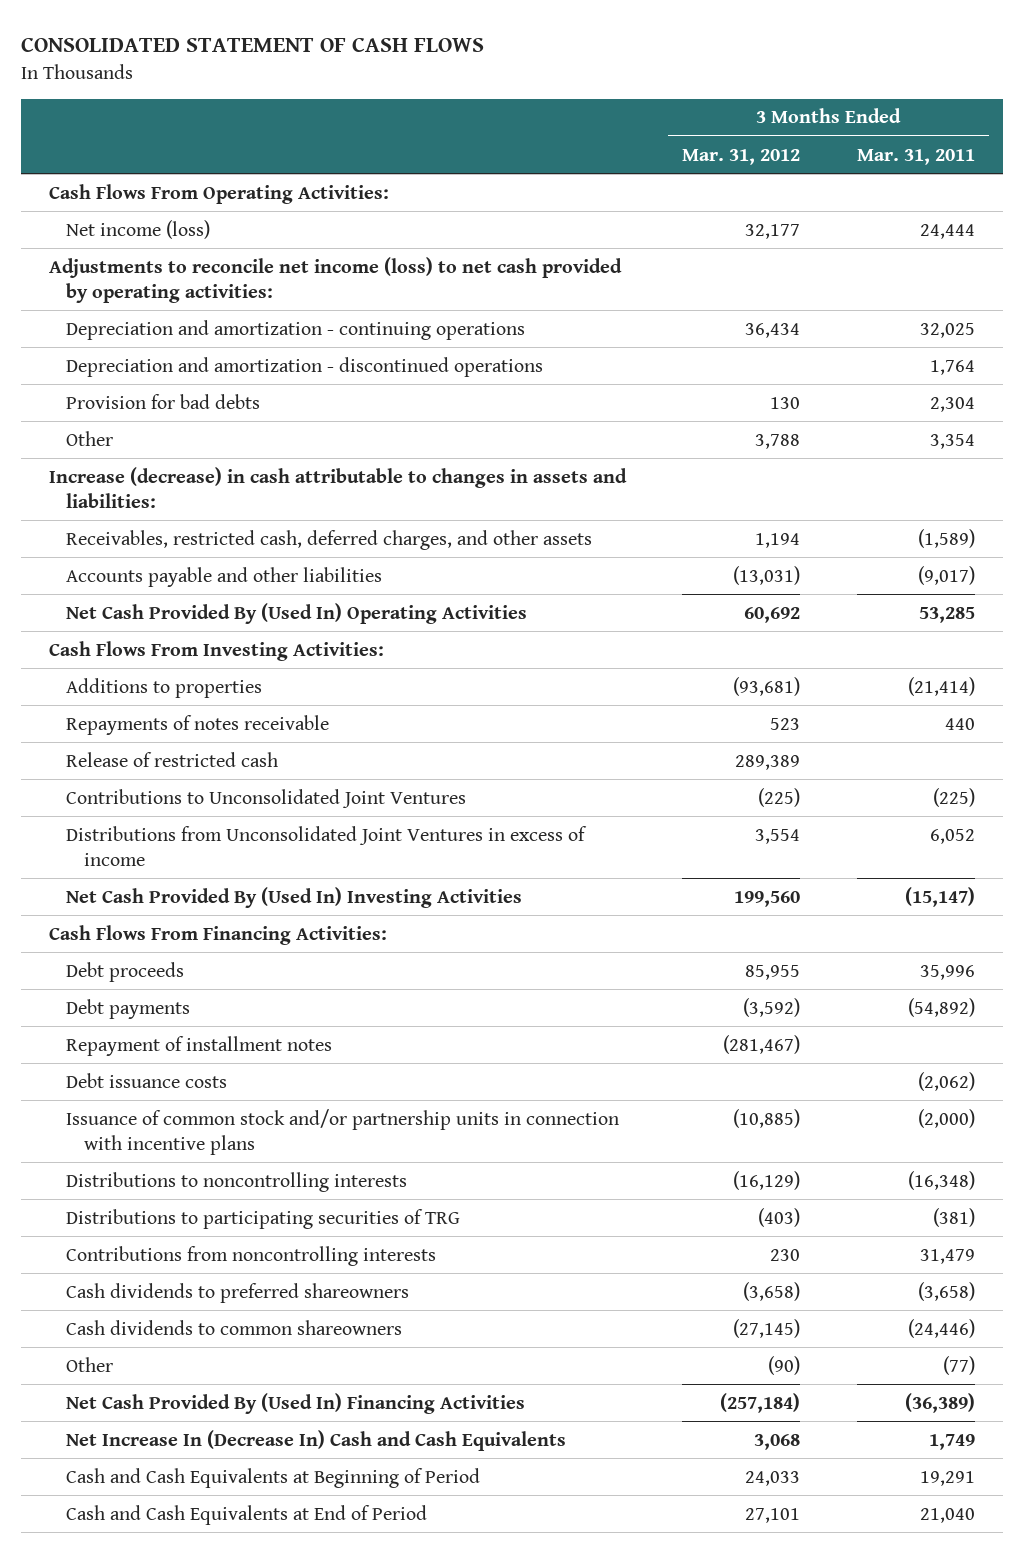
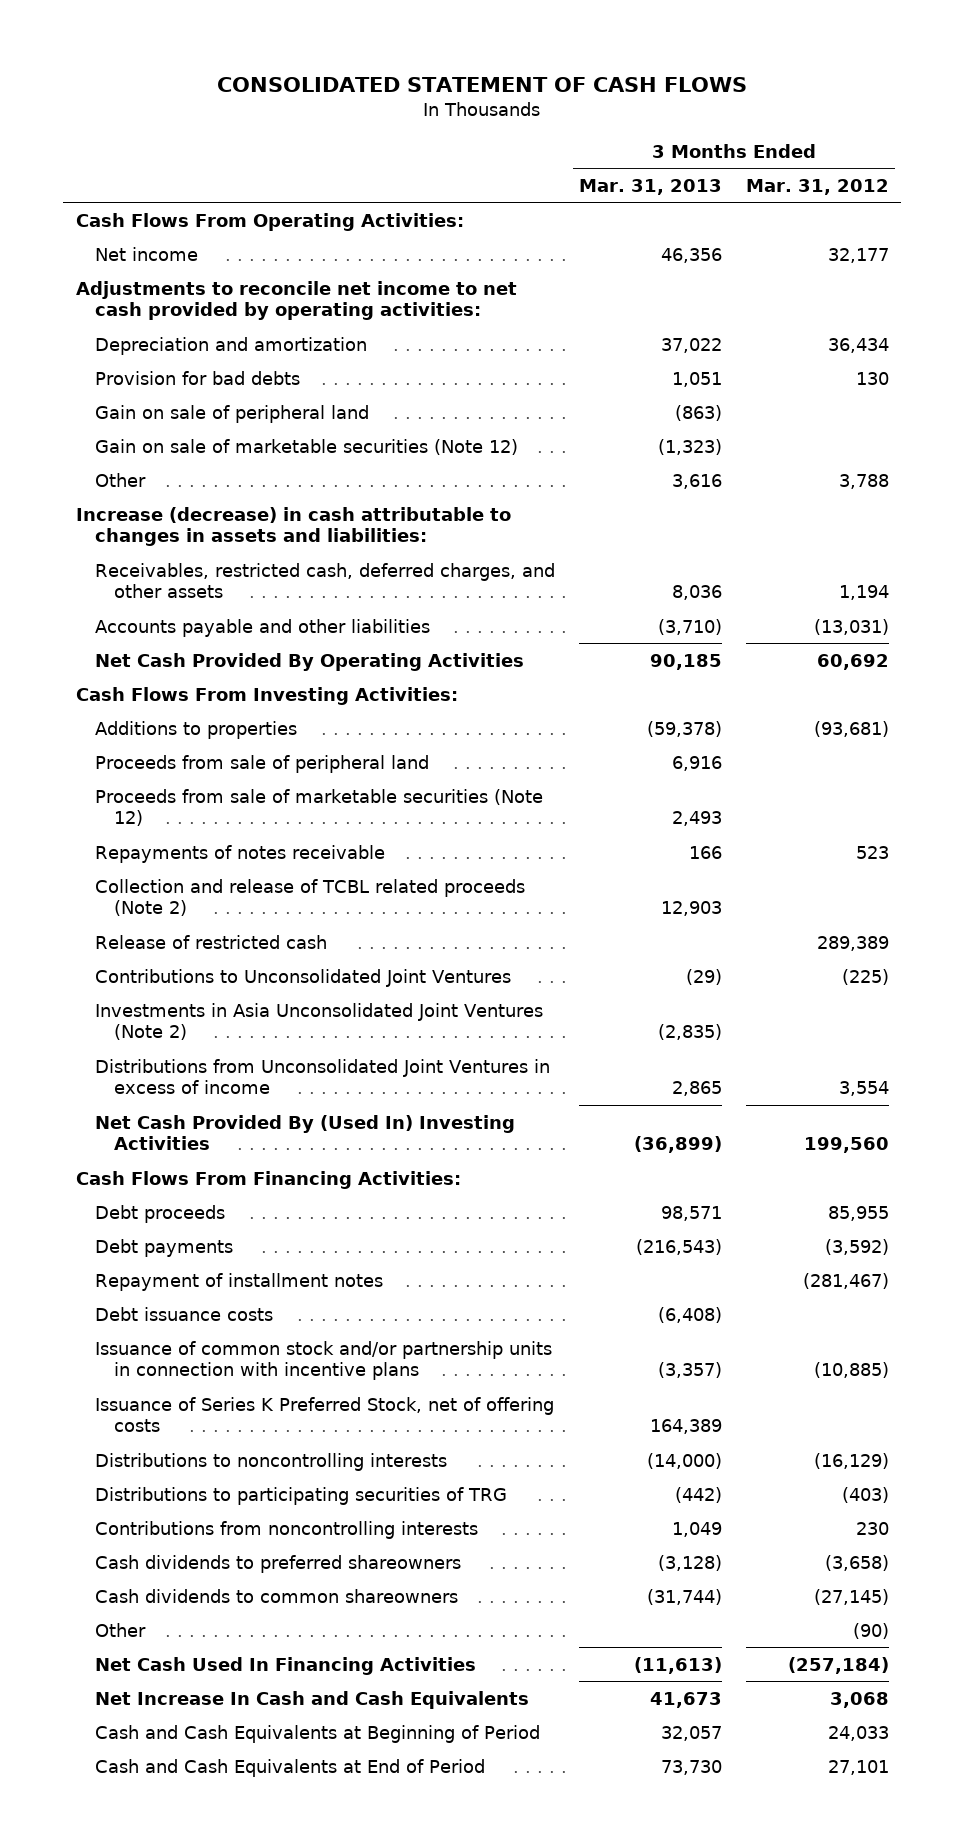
[856,148,975,165] Mar. 31, 2011 -> none
none -> [578,178,722,195] Mar. 31, 2013
[66,356,544,377] Depreciation and amortization - discontinued operations -> none
[66,219,211,239] Net income (loss) -> [94,246,198,261] Net income
[48,256,622,303] Adjustments to reconcile net income (loss) to net cash provided by operating activities: -> [75,280,517,321] Adjustments to reconcile net income to net cash provided by operating activities:
[66,319,526,340] Depreciation and amortization - continuing operations -> [94,336,367,355] Depreciation and amortization
none -> [94,404,369,423] Gain on sale of peripheral land
none -> [94,438,518,455] Gain on sale of marketable securities (Note 12)
[66,602,528,624] Net Cash Provided By (Used In) Operating Activities -> [94,652,524,671] Net Cash Provided By Operating Activities
none -> [94,754,429,773] Proceeds from sale of peripheral land
none -> [94,788,543,827] Proceeds from sale of marketable securities (Note 12)
none -> [94,878,525,917] Collection and release of TCBL related proceeds (Note 2)
none -> [94,1002,543,1041] Investments in Asia Unconsolidated Joint Ventures (Note 2)
none -> [94,1396,554,1433] Issuance of Series K Preferred Stock, net of offering costs
[66,1392,526,1414] Net Cash Provided By (Used In) Financing Activities -> [94,1656,476,1675] Net Cash Used In Financing Activities
[66,1429,567,1451] Net Increase In (Decrease In) Cash and Cash Equivalents -> [94,1690,529,1709] Net Increase In Cash and Cash Equivalents

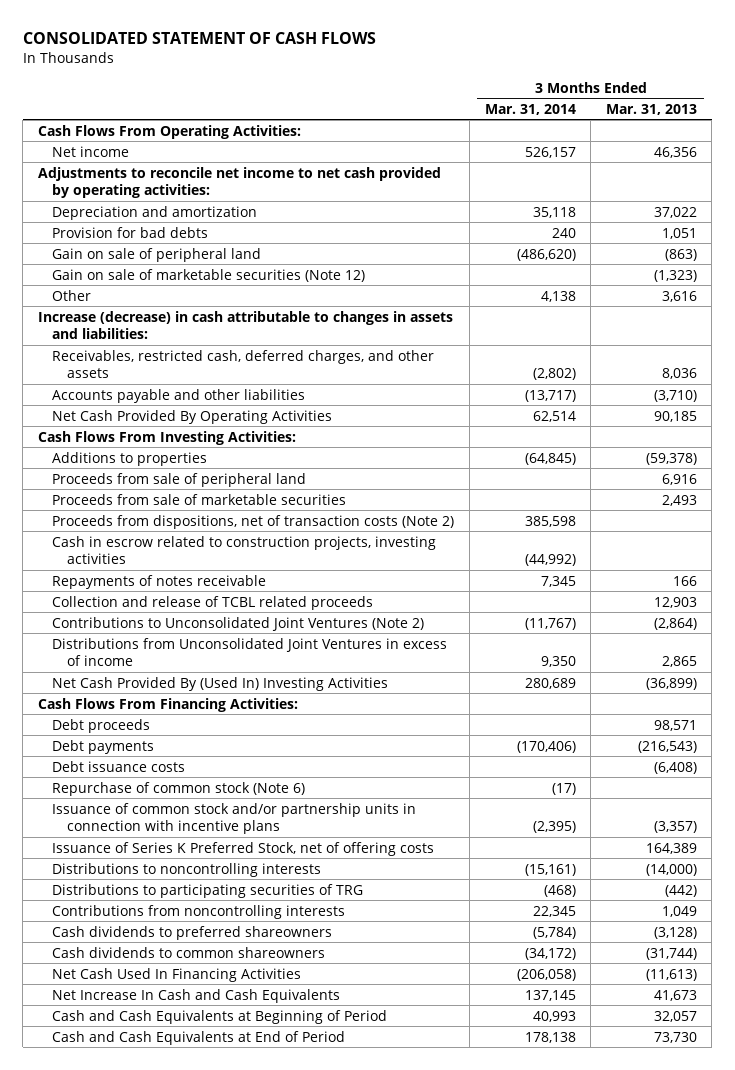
[746,178,890,195] Mar. 31, 2012 -> none
none -> [484,103,576,115] Mar. 31, 2014
[94,788,543,827] Proceeds from sale of marketable securities (Note 12) -> [52,493,347,505] Proceeds from sale of marketable securities
none -> [52,514,455,529] Proceeds from dispositions, net of transaction costs (Note 2)
none -> [52,535,437,565] Cash in escrow related to construction projects, investing activities
[94,934,327,949] Release of restricted cash -> none
[94,1002,543,1041] Investments in Asia Unconsolidated Joint Ventures (Note 2) -> none
[94,878,525,917] Collection and release of TCBL related proceeds (Note 2) -> [52,595,374,610] Collection and release of TCBL related proceeds
[94,968,511,987] Contributions to Unconsolidated Joint Ventures -> [52,616,425,631] Contributions to Unconsolidated Joint Ventures (Note 2)
[685,968,722,985] (29) -> [653,617,697,630] (2,864)
[94,1272,383,1291] Repayment of installment notes -> none
none -> [52,781,306,796] Repurchase of common stock (Note 6)
[94,1622,146,1637] Other -> none

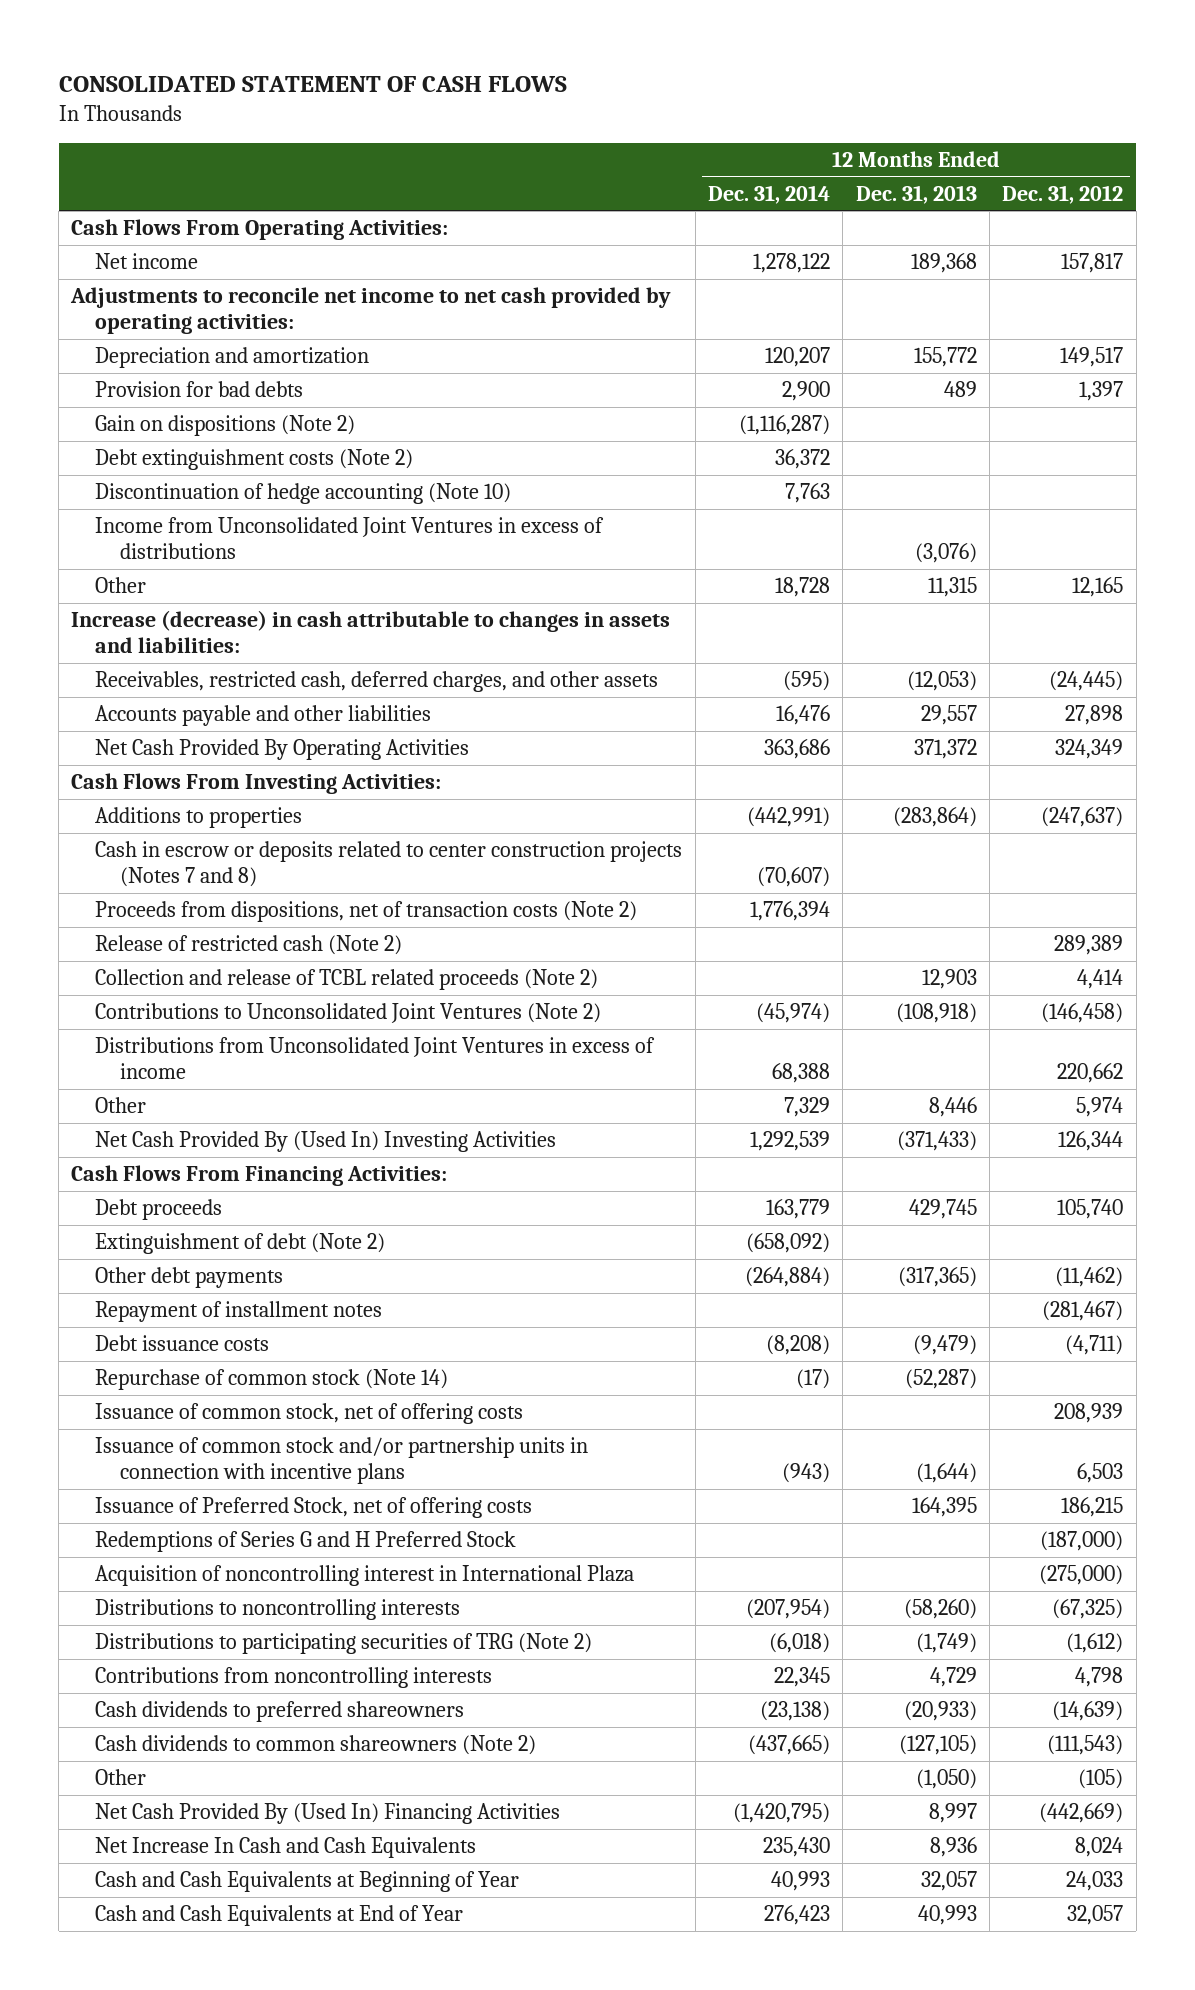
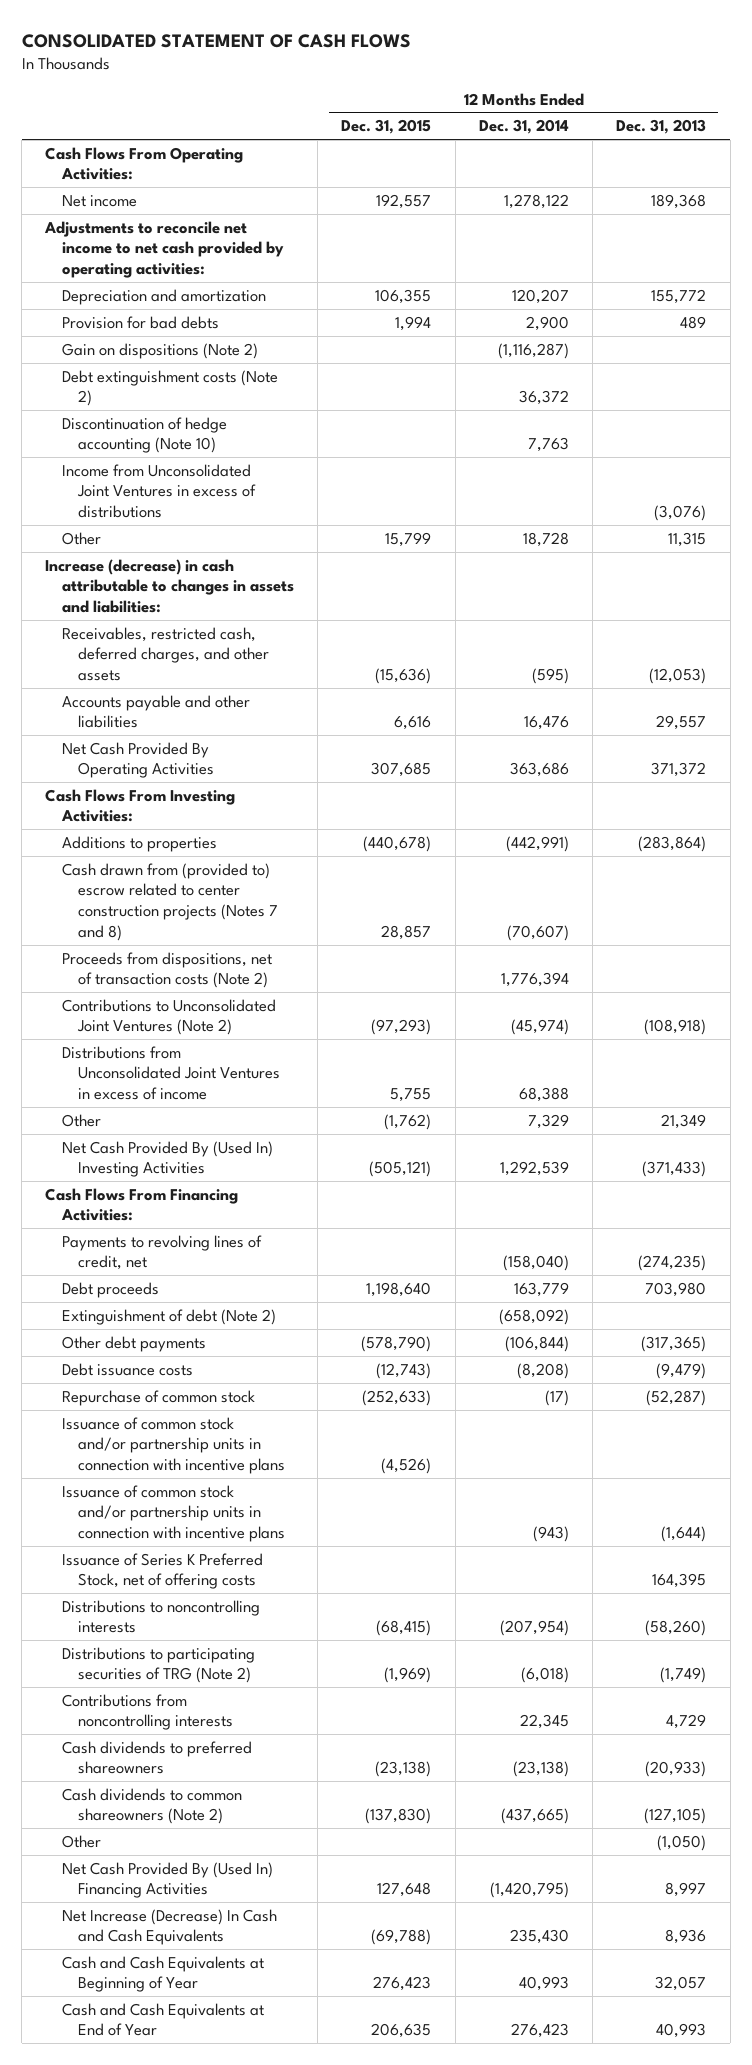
[1002,184,1124,204] Dec. 31, 2012 -> none
none -> [341,119,432,135] Dec. 31, 2015
[95,841,683,888] Cash in escrow or deposits related to center construction projects (Notes 7 and 8) -> [61,862,279,941] Cash drawn from (provided to) escrow related to center construction projects (Notes 7 and 8)
[95,935,403,956] Release of restricted cash (Note 2) -> none
[95,969,599,991] Collection and release of TCBL related proceeds (Note 2) -> none
[928,1097,977,1118] 8,446 -> [661,1113,707,1129] 21,349
none -> [61,1234,262,1271] Payments to revolving lines of credit, net
[908,1199,977,1220] 429,745 -> [645,1281,707,1297] 703,980
[95,1301,383,1323] Repayment of installment notes -> none
[745,1267,831,1288] (264,884) -> [504,1335,569,1352] (106,844)
[95,1403,524,1425] Issuance of common stock, net of offering costs -> none
[95,1369,449,1391] Repurchase of common stock (Note 14) -> [61,1389,255,1406] Repurchase of common stock
none -> [61,1416,286,1475] Issuance of common stock and/or partnership units in connection with incentive plans
[95,1531,517,1553] Redemptions of Series G and H Preferred Stock -> none
[95,1565,635,1587] Acquisition of noncontrolling interest in International Plaza -> none
[95,1497,533,1519] Issuance of Preferred Stock, net of offering costs -> [61,1552,263,1590] Issuance of Series K Preferred Stock, net of offering costs
[95,1837,477,1859] Net Increase In Cash and Cash Equivalents -> [61,1908,277,1946] Net Increase (Decrease) In Cash and Cash Equivalents

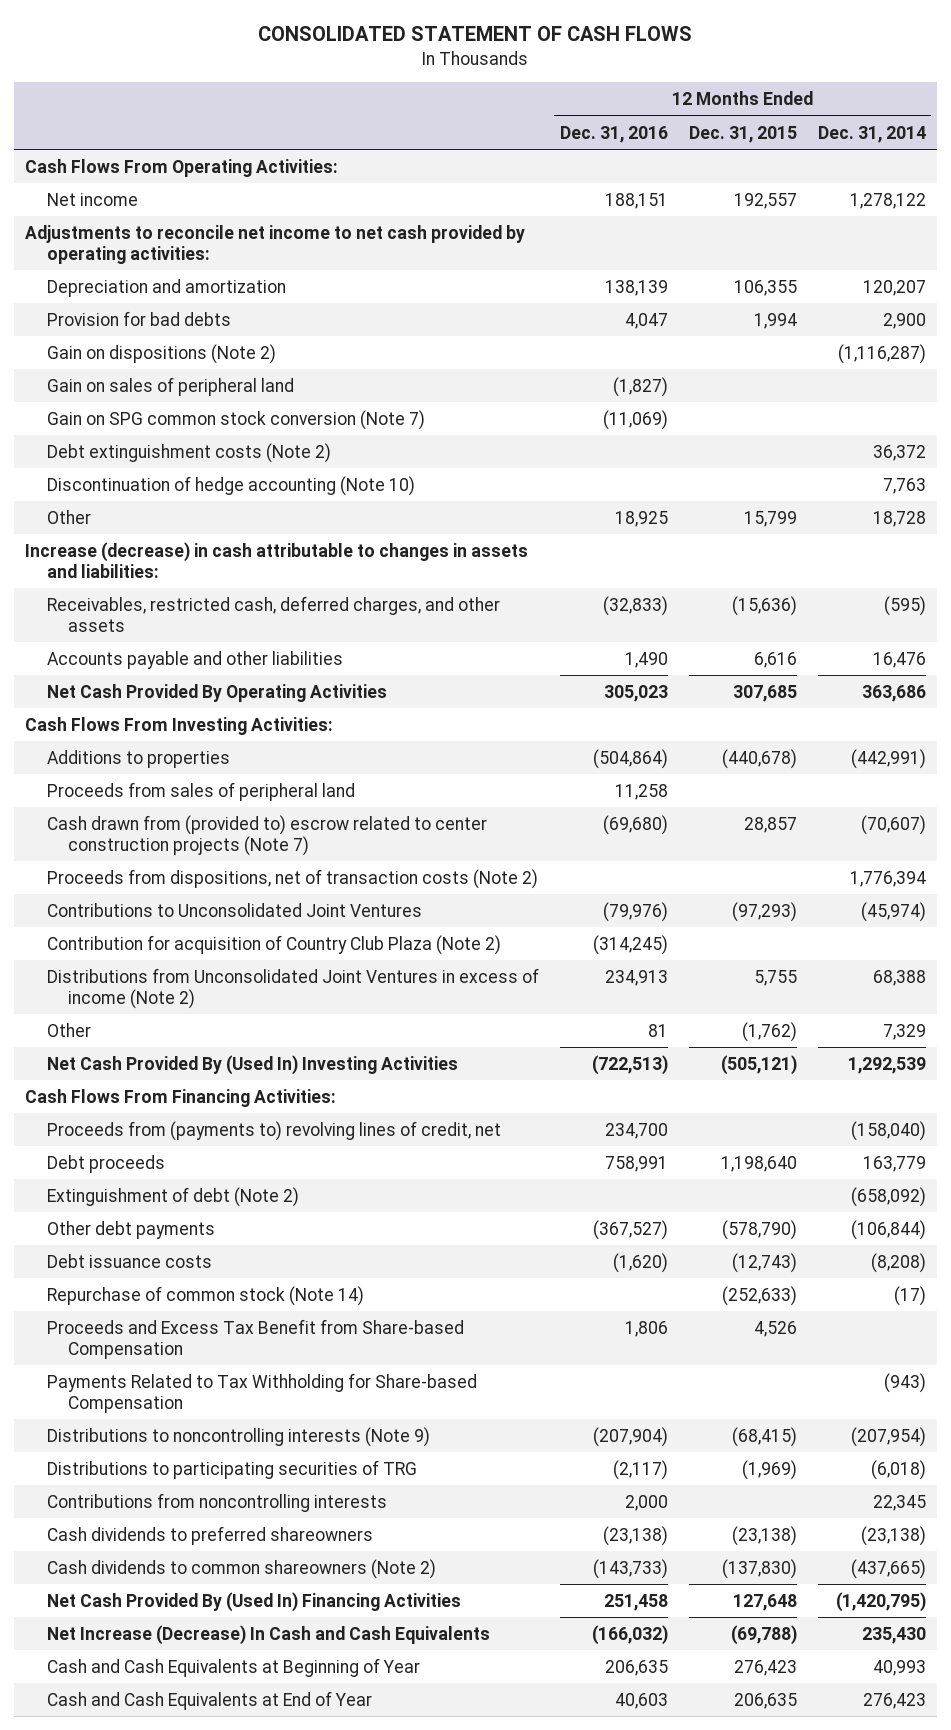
[616,119,707,135] Dec. 31, 2013 -> none
none -> [559,125,668,143] Dec. 31, 2016
none -> [46,376,294,396] Gain on sales of peripheral land
none -> [46,409,425,430] Gain on SPG common stock conversion (Note 7)
[61,463,257,519] Income from Unconsolidated Joint Ventures in excess of distributions -> none
none -> [46,781,355,801] Proceeds from sales of peripheral land
[61,862,279,941] Cash drawn from (provided to) escrow related to center construction projects (Notes 7 and 8) -> [46,814,487,856] Cash drawn from (provided to) escrow related to center construction projects (Note 7)
[61,998,276,1036] Contributions to Unconsolidated Joint Ventures (Note 2) -> [46,902,422,917] Contributions to Unconsolidated Joint Ventures
none -> [46,934,501,955] Contribution for acquisition of Country Club Plaza (Note 2)
[61,1045,281,1101] Distributions from Unconsolidated Joint Ventures in excess of income -> [46,967,539,1009] Distributions from Unconsolidated Joint Ventures in excess of income (Note 2)
[61,1234,262,1271] Payments to revolving lines of credit, net -> [46,1120,501,1141] Proceeds from (payments to) revolving lines of credit, net
[61,1416,286,1475] Issuance of common stock and/or partnership units in connection with incentive plans -> none
[61,1552,263,1590] Issuance of Series K Preferred Stock, net of offering costs -> none
[61,1389,255,1406] Repurchase of common stock -> [46,1285,364,1306] Repurchase of common stock (Note 14)
none -> [46,1318,464,1359] Proceeds and Excess Tax Benefit from Share-based Compensation
[61,1484,286,1543] Issuance of common stock and/or partnership units in connection with incentive plans -> [46,1372,477,1413] Payments Related to Tax Withholding for Share-based Compensation
[61,1599,260,1634] Distributions to noncontrolling interests -> [46,1426,430,1447] Distributions to noncontrolling interests (Note 9)
[61,1646,255,1684] Distributions to participating securities of TRG (Note 2) -> [46,1459,417,1479] Distributions to participating securities of TRG
[61,1834,101,1848] Other -> none

